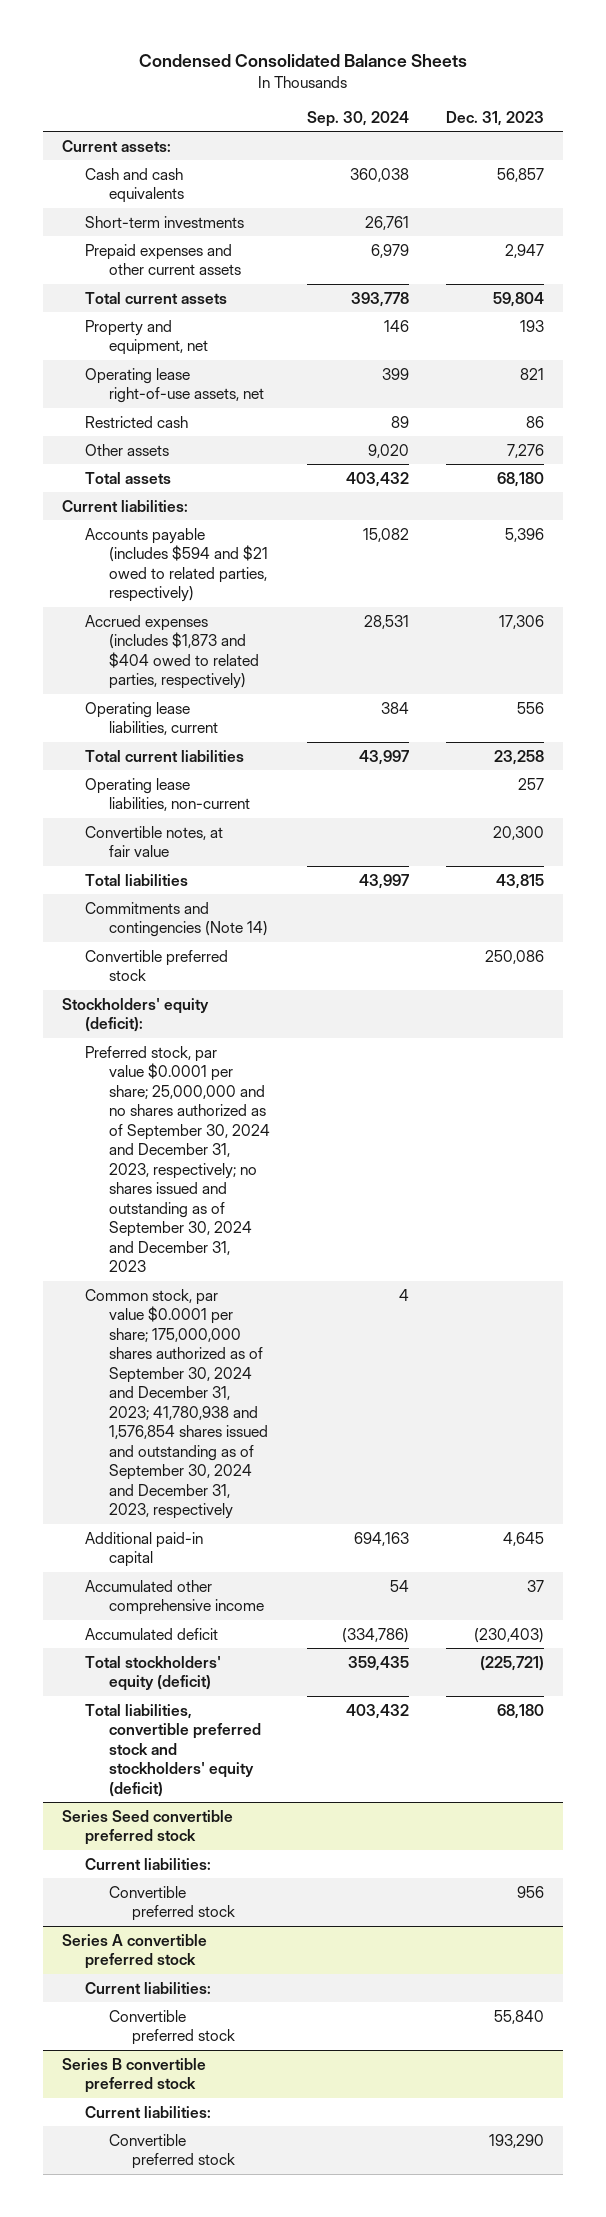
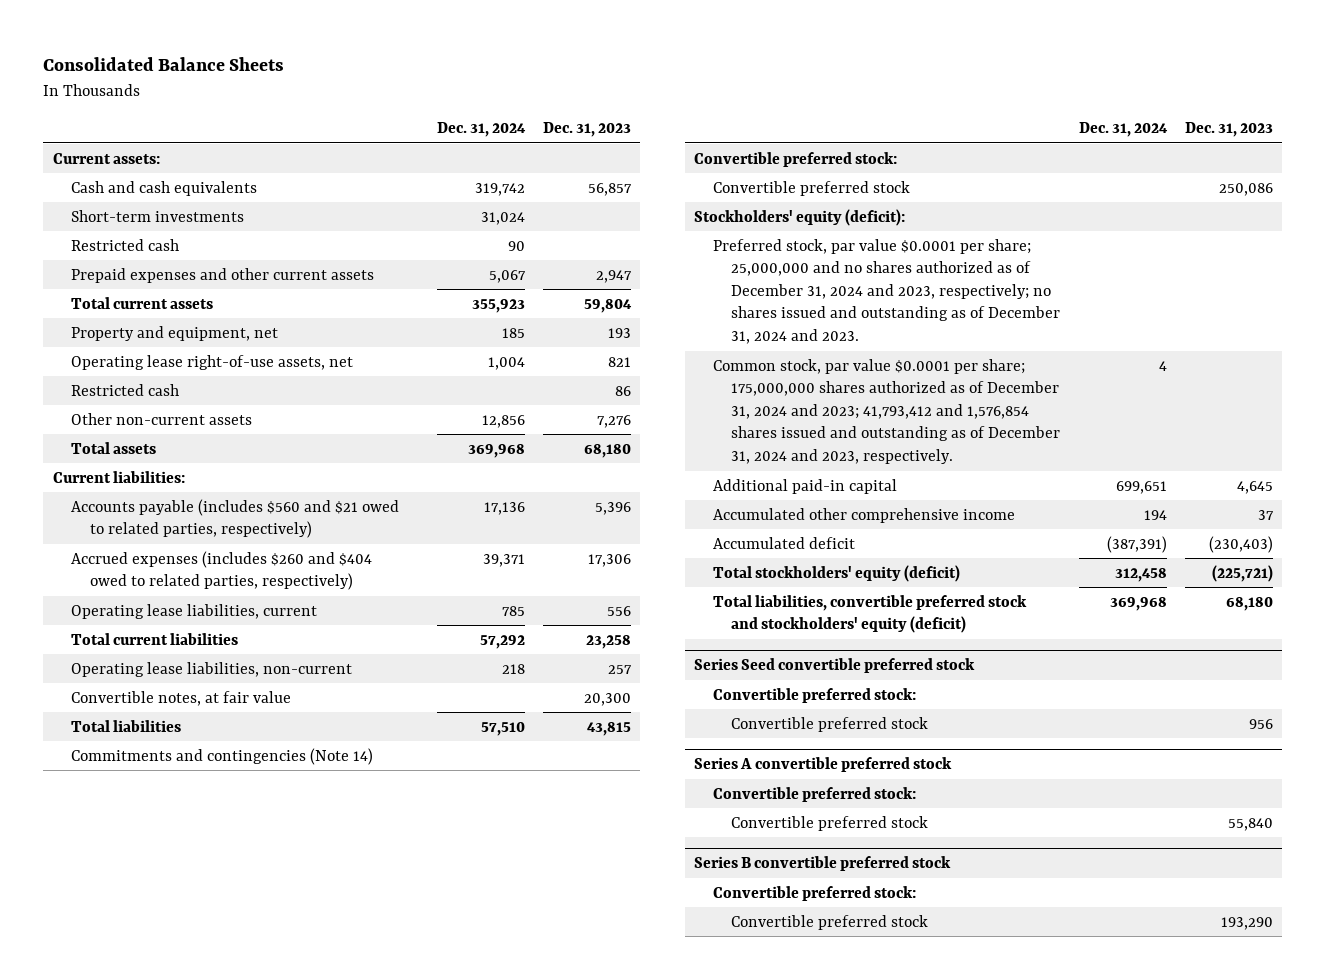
[139,54,468,68] Condensed Consolidated Balance Sheets -> [43,57,285,72] Consolidated Balance Sheets
[306,110,409,127] Sep. 30, 2024 -> none
none -> [436,122,526,138] Dec. 31, 2024
none -> [71,238,180,251] Restricted cash
[85,443,170,456] Other assets -> [71,412,253,425] Other non-current assets
[85,527,268,603] Accounts payable (includes $594 and $21 owed to related parties, respectively) -> [71,498,400,539] Accounts payable (includes $560 and $21 owed to related parties, respectively)
[85,614,259,690] Accrued expenses (includes $1,873 and $404 owed to related parties, respectively) -> [71,550,373,591] Accrued expenses (includes $260 and $404 owed to related parties, respectively)
none -> [694,151,898,167] Convertible preferred stock:
[85,1045,270,1273] Preferred stock, par value $0.0001 per share; 25,000,000 and no shares authorized as of September 30, 2024 and December 31, 2023, respectively; no shares issued and outstanding as of September 30, 2024 and December 31, 2023 -> [712,238,1061,344] Preferred stock, par value $0.0001 per share; 25,000,000 and no shares authorized as of December 31, 2024 and 2023, respectively; no shares issued and outstanding as of December 31, 2024 and 2023.
[85,1288,268,1520] Common stock, par value $0.0001 per share; 175,000,000 shares authorized as of September 30, 2024 and December 31, 2023; 41,780,938 and 1,576,854 shares issued and outstanding as of September 30, 2024 and December 31, 2023, respectively -> [712,358,1061,464] Common stock, par value $0.0001 per share; 175,000,000 shares authorized as of December 31, 2024 and 2023; 41,793,412 and 1,576,854 shares issued and outstanding as of December 31, 2024 and 2023, respectively.
[85,1857,212,1870] Current liabilities: -> none
none -> [712,687,916,703] Convertible preferred stock:
[85,1981,212,1994] Current liabilities: -> none
none -> [712,786,916,802] Convertible preferred stock:
[85,2105,212,2118] Current liabilities: -> none
none -> [712,885,916,901] Convertible preferred stock:

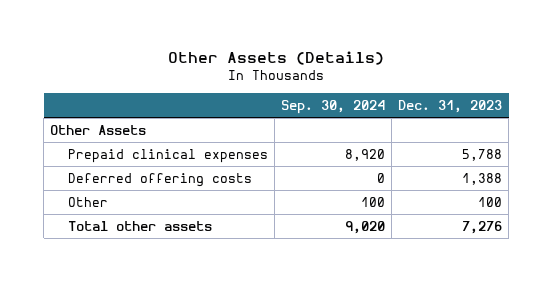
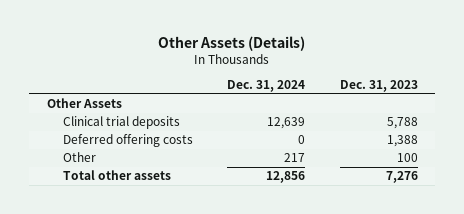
[280,99,385,114] Sep. 30, 2024 -> none
none -> [227,80,306,93] Dec. 31, 2024
[67,148,268,163] Prepaid clinical expenses -> [62,116,180,130] Clinical trial deposits

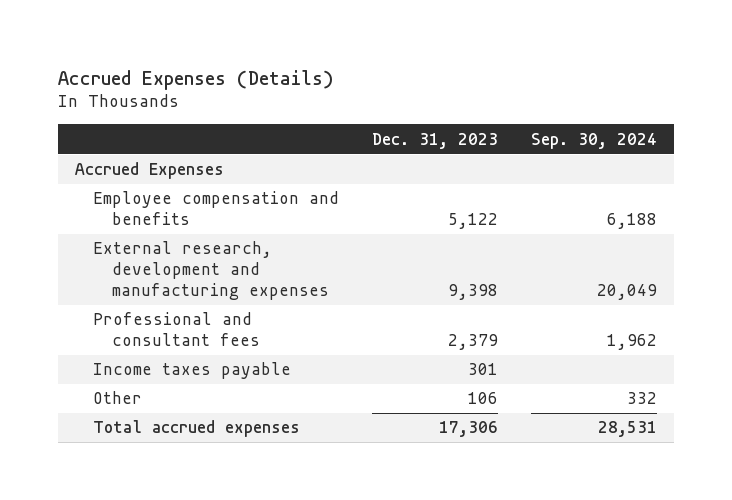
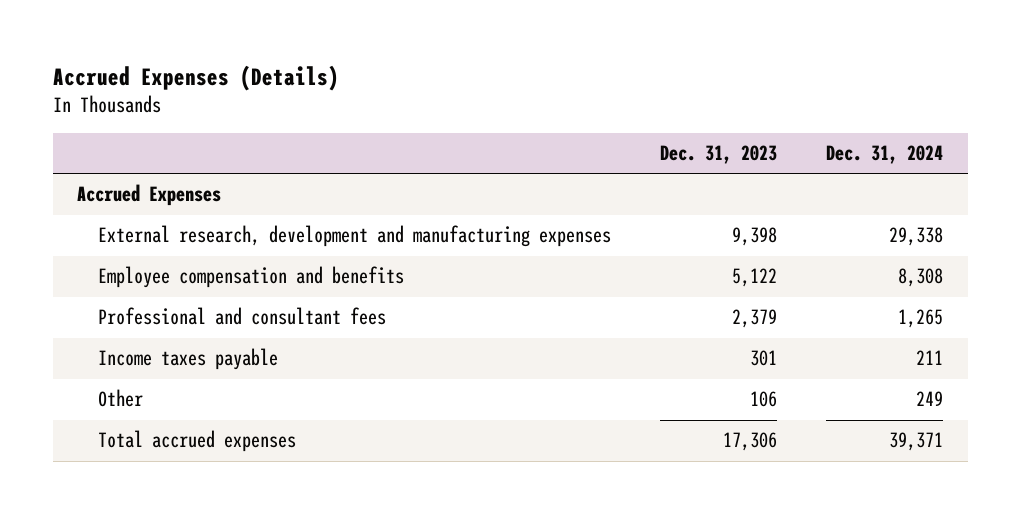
[531,132,658,149] Sep. 30, 2024 -> none
none -> [826,145,944,165] Dec. 31, 2024
[93,191,340,226] Employee compensation and benefits -> [98,266,405,289] Employee compensation and benefits

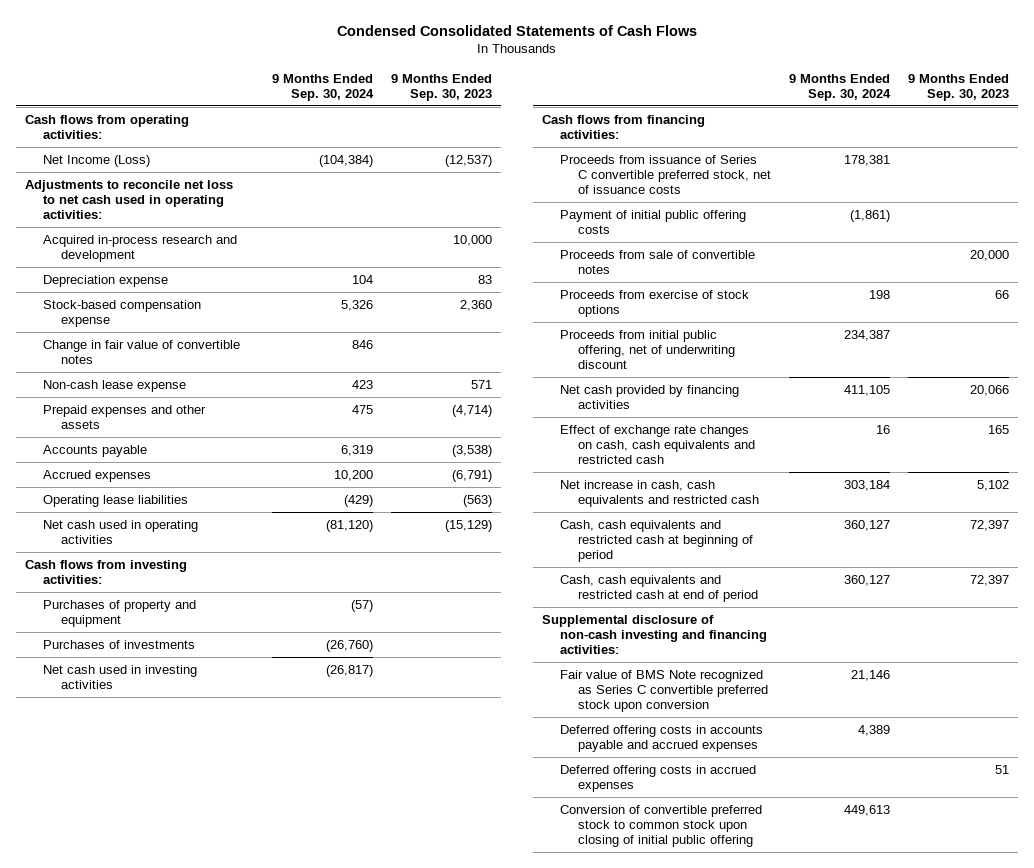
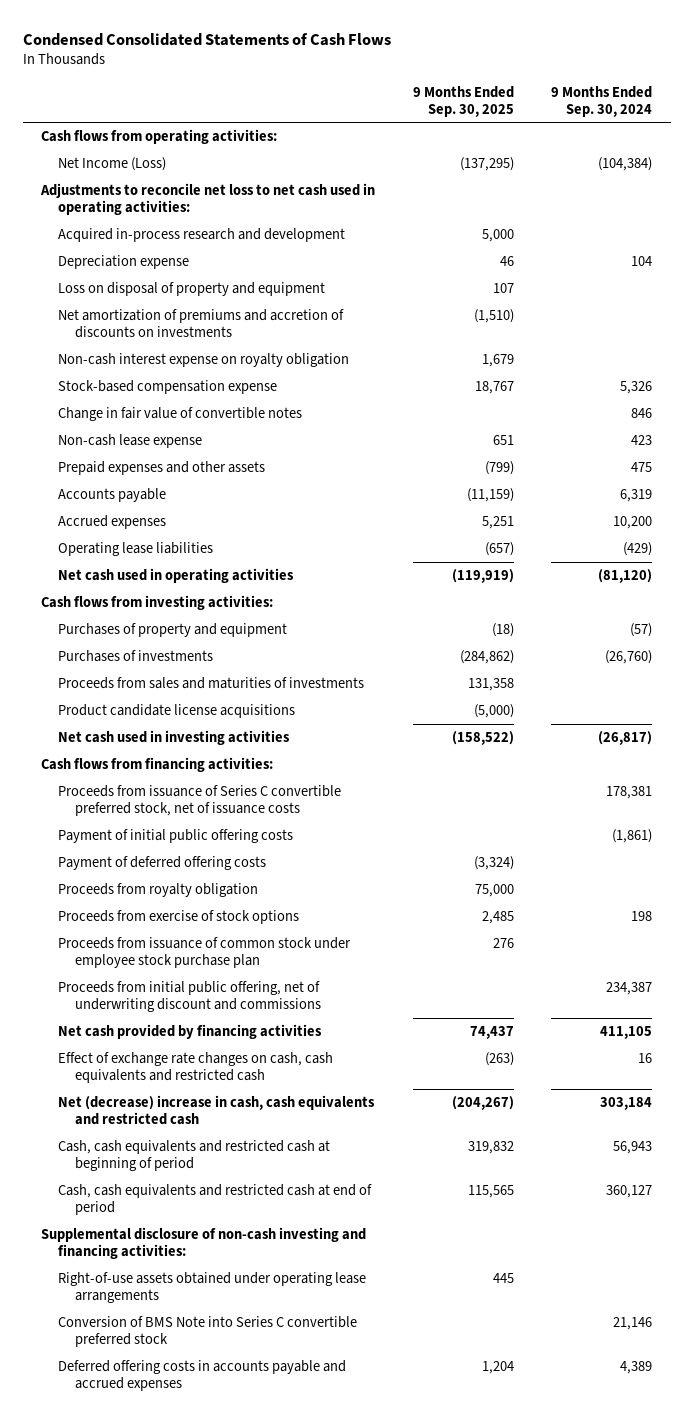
[390,73,492,101] 9 Months Ended Sep. 30, 2023 -> none
none -> [412,85,514,117] 9 Months Ended Sep. 30, 2025
none -> [58,282,326,297] Loss on disposal of property and equipment
none -> [58,309,345,339] Net amortization of premiums and accretion of discounts on investments
none -> [58,353,350,368] Non-cash interest expense on royalty obligation
none -> [58,677,365,690] Proceeds from sales and maturities of investments
none -> [58,704,296,719] Product candidate license acquisitions
[559,249,755,275] Proceeds from sale of convertible notes -> none
none -> [58,856,267,871] Payment of deferred offering costs
none -> [58,883,259,898] Proceeds from royalty obligation
none -> [58,937,352,969] Proceeds from issuance of common stock under employee stock purchase plan
[559,329,735,370] Proceeds from initial public offering, net of underwriting discount -> [58,981,322,1013] Proceeds from initial public offering, net of underwriting discount and commissions
[559,479,759,508] Net increase in cash, cash equivalents and restricted cash -> [58,1095,376,1126] Net (decrease) increase in cash, cash equivalents and restricted cash
[843,519,890,531] 360,127 -> [613,1141,653,1155] 56,943
none -> [58,1272,367,1304] Right-of-use assets obtained under operating lease arrangements
[559,669,768,713] Fair value of BMS Note recognized as Series C convertible preferred stock upon conversion -> [58,1316,358,1348] Conversion of BMS Note into Series C convertible preferred stock
[559,764,756,793] Deferred offering costs in accrued expenses -> none
[559,804,762,848] Conversion of convertible preferred stock to common stock upon closing of initial public offering -> none

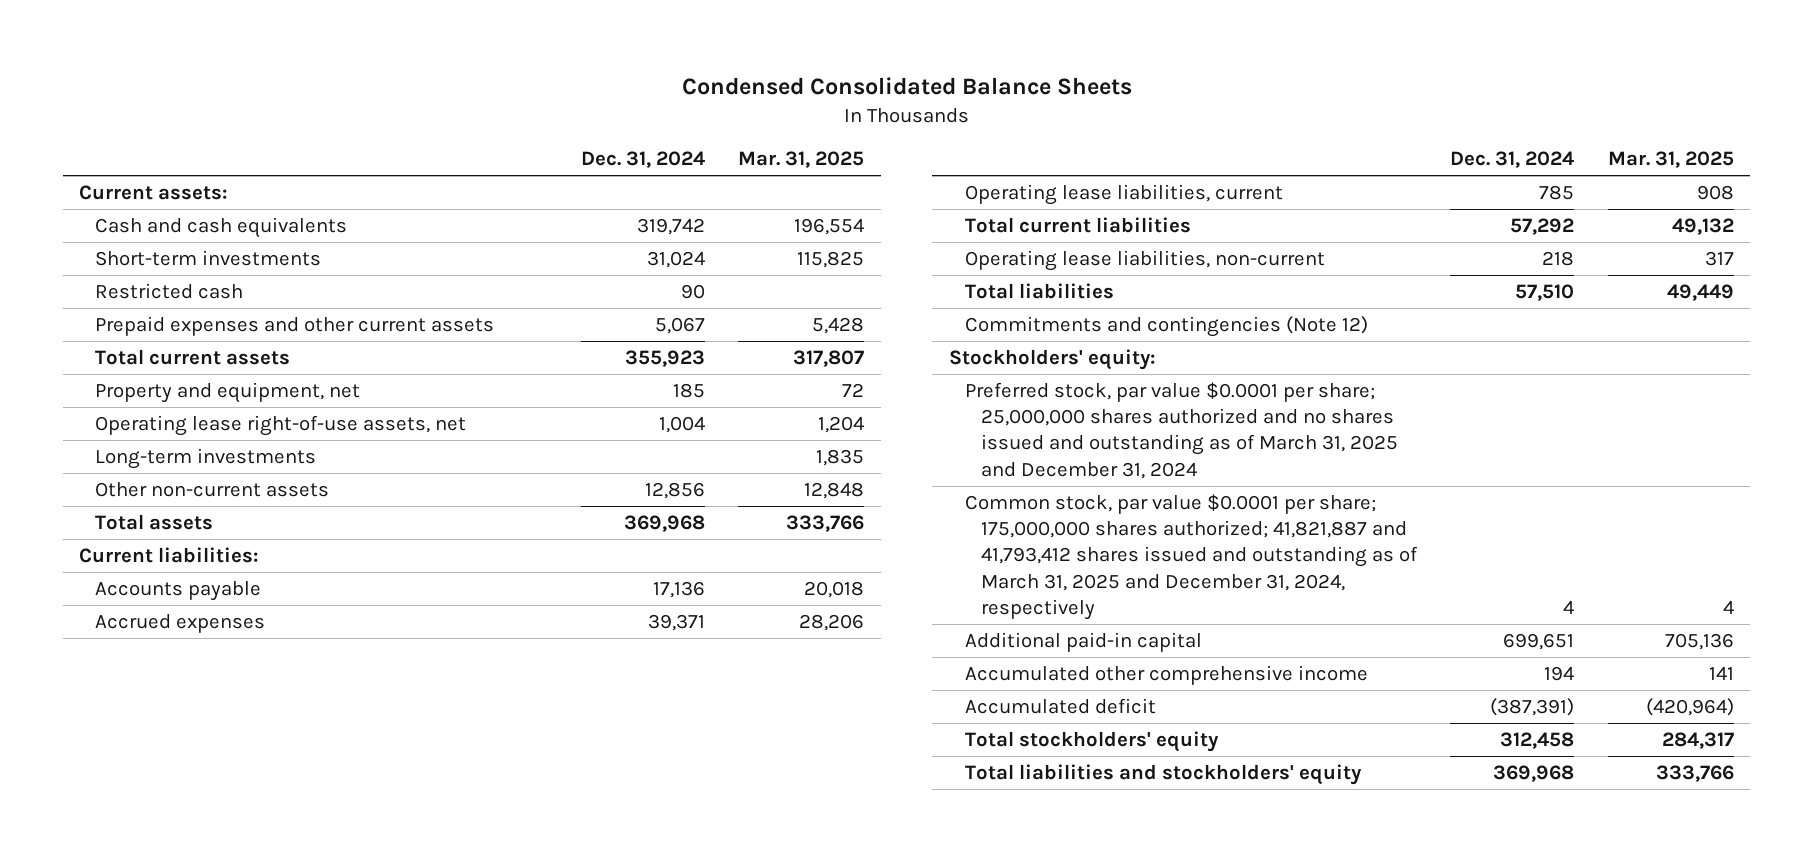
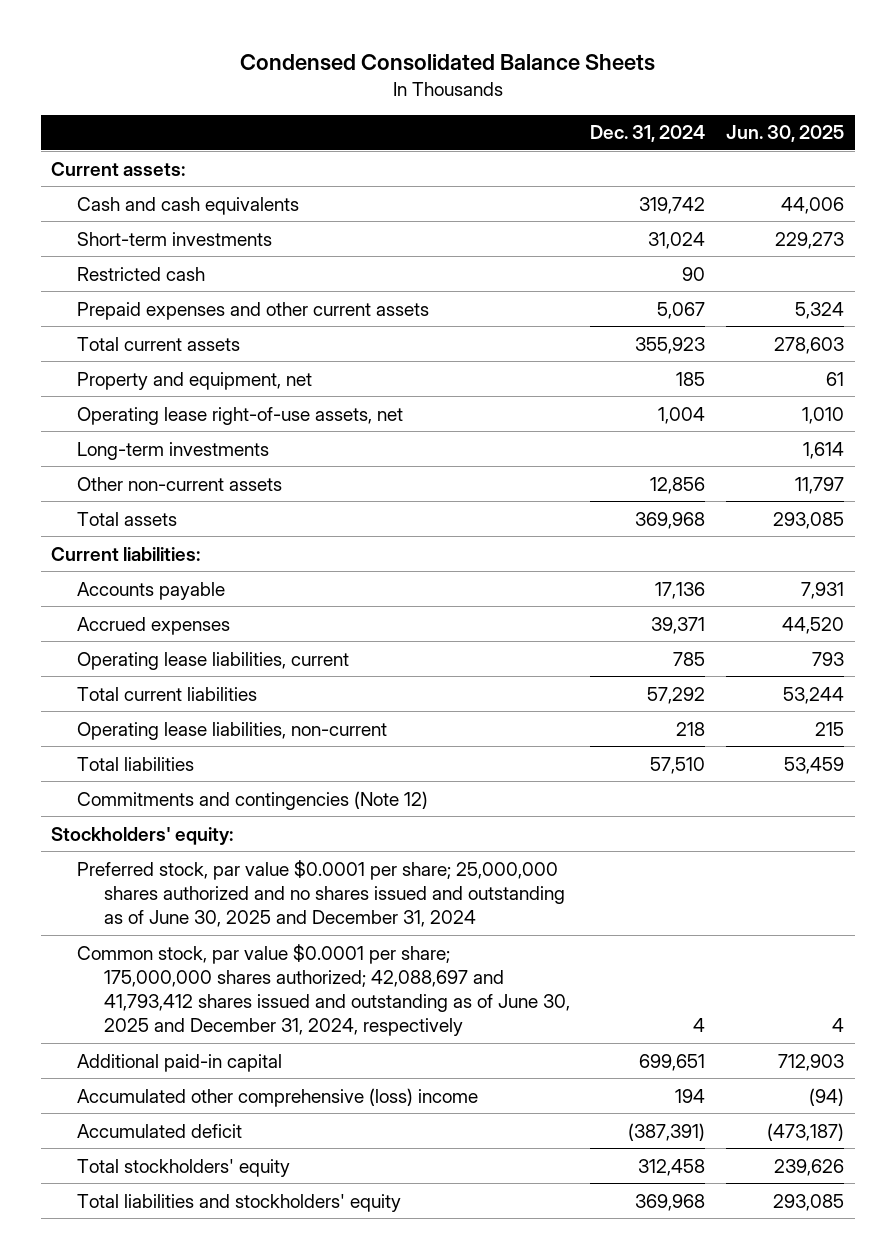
[738,151,865,169] Mar. 31, 2025 -> none
none -> [726,125,845,143] Jun. 30, 2025
[964,381,1398,479] Preferred stock, par value $0.0001 per share; 25,000,000 shares authorized and no shares issued and outstanding as of March 31, 2025 and December 31, 2024 -> [77,859,565,928] Preferred stock, par value $0.0001 per share; 25,000,000 shares authorized and no shares issued and outstanding as of June 30, 2025 and December 31, 2024
[964,493,1418,620] Common stock, par value $0.0001 per share; 175,000,000 shares authorized; 41,821,887 and 41,793,412 shares issued and outstanding as of March 31, 2025 and December 31, 2024, respectively -> [77,943,570,1037] Common stock, par value $0.0001 per share; 175,000,000 shares authorized; 42,088,697 and 41,793,412 shares issued and outstanding as of June 30, 2025 and December 31, 2024, respectively
[964,664,1368,685] Accumulated other comprehensive income -> [77,1087,479,1107] Accumulated other comprehensive (loss) income

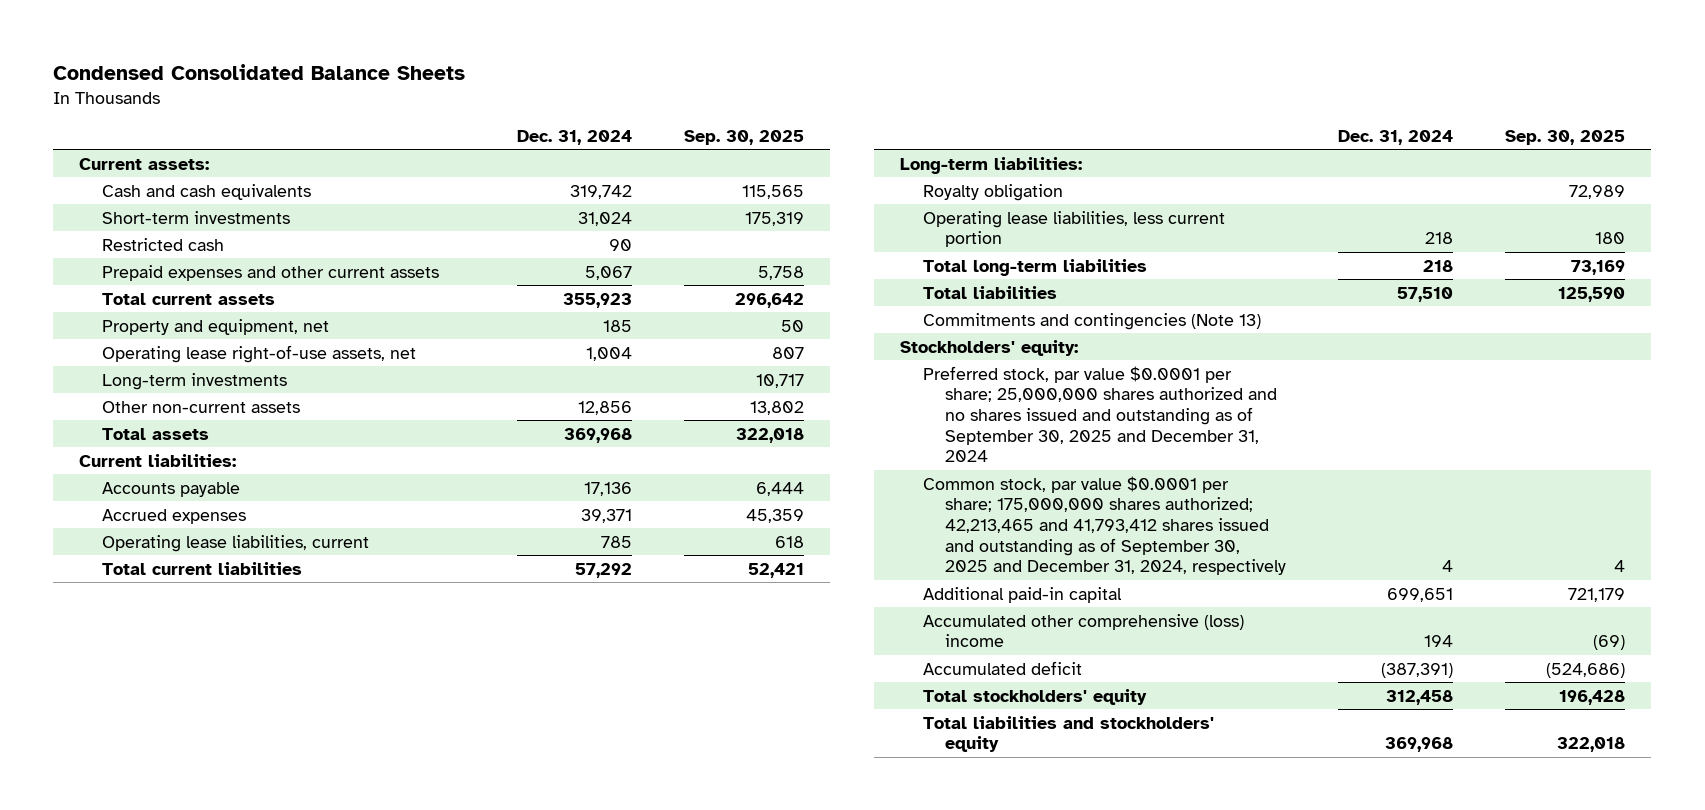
[726,125,845,143] Jun. 30, 2025 -> none
none -> [684,129,805,145] Sep. 30, 2025
none -> [900,156,1083,174] Long-term liabilities:
none -> [922,183,1063,201] Royalty obligation
[77,721,388,740] Operating lease liabilities, non-current -> [922,210,1225,248] Operating lease liabilities, less current portion
none -> [922,258,1147,276] Total long-term liabilities
[77,790,429,810] Commitments and contingencies (Note 12) -> [922,312,1261,330] Commitments and contingencies (Note 13)
[77,859,565,928] Preferred stock, par value $0.0001 per share; 25,000,000 shares authorized and no shares issued and outstanding as of June 30, 2025 and December 31, 2024 -> [922,365,1278,463] Preferred stock, par value $0.0001 per share; 25,000,000 shares authorized and no shares issued and outstanding as of September 30, 2025 and December 31, 2024
[77,943,570,1037] Common stock, par value $0.0001 per share; 175,000,000 shares authorized; 42,088,697 and 41,793,412 shares issued and outstanding as of June 30, 2025 and December 31, 2024, respectively -> [922,475,1287,576] Common stock, par value $0.0001 per share; 175,000,000 shares authorized; 42,213,465 and 41,793,412 shares issued and outstanding as of September 30, 2025 and December 31, 2024, respectively

